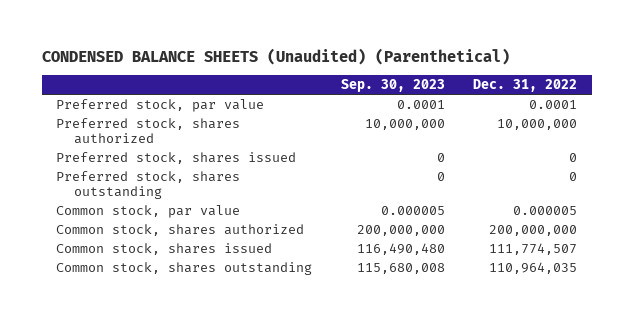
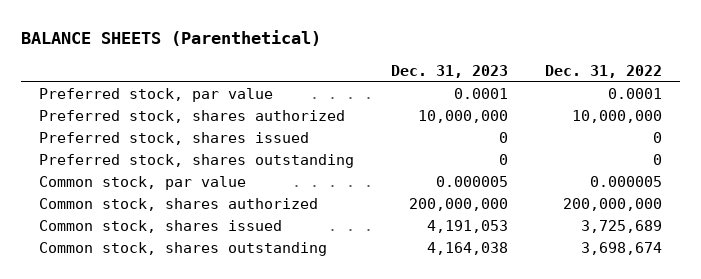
[42,48,511,66] CONDENSED BALANCE SHEETS (Unaudited) (Parenthetical) -> [21,30,322,47] BALANCE SHEETS (Parenthetical)
[340,79,445,93] Sep. 30, 2023 -> none
none -> [391,64,509,78] Dec. 31, 2023
[489,243,578,256] 111,774,507 -> [580,219,662,233] 3,725,689
[489,262,578,275] 110,964,035 -> [580,241,662,255] 3,698,674

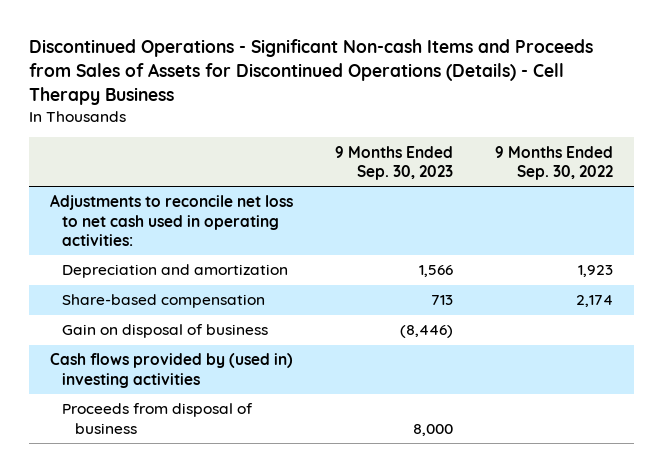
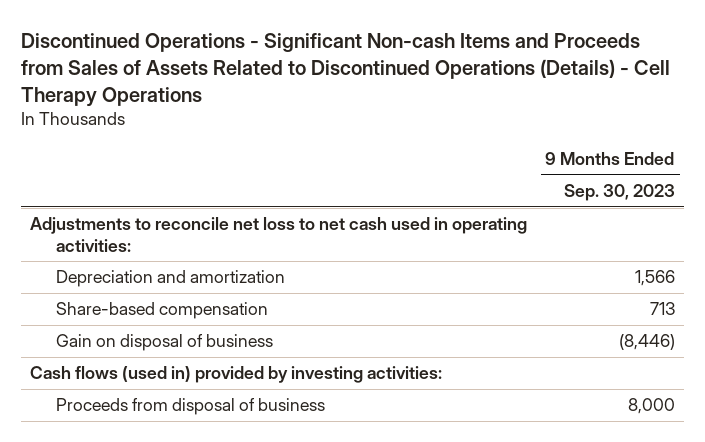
[29,39,594,105] Discontinued Operations - Significant Non-cash Items and Proceeds from Sales of Assets for Discontinued Operations (Details) - Cell Therapy Business -> [20,32,670,107] Discontinued Operations - Significant Non-cash Items and Proceeds from Sales of Assets Related to Discontinued Operations (Details) - Cell Therapy Operations
[495,145,614,180] 9 Months Ended Sep. 30, 2022 -> none
[50,353,294,388] Cash flows provided by (used in) investing activities -> [30,366,443,384] Cash flows (used in) provided by investing activities:

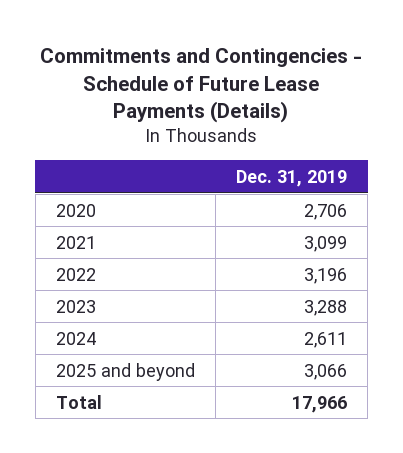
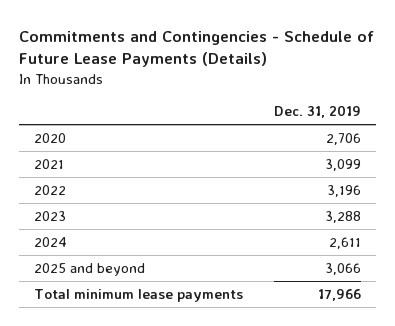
[55,394,102,409] Total -> [34,289,244,303] Total minimum lease payments

